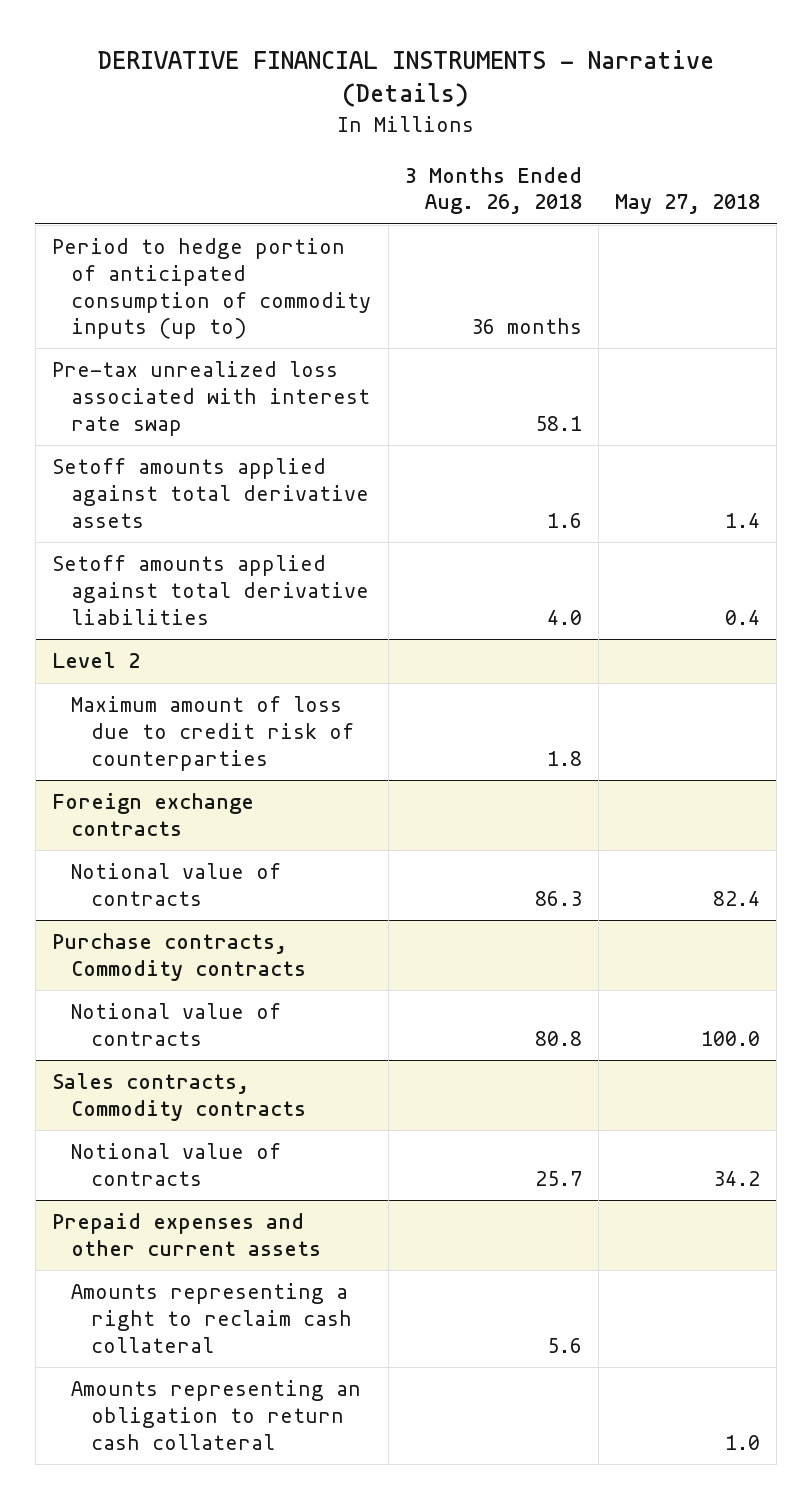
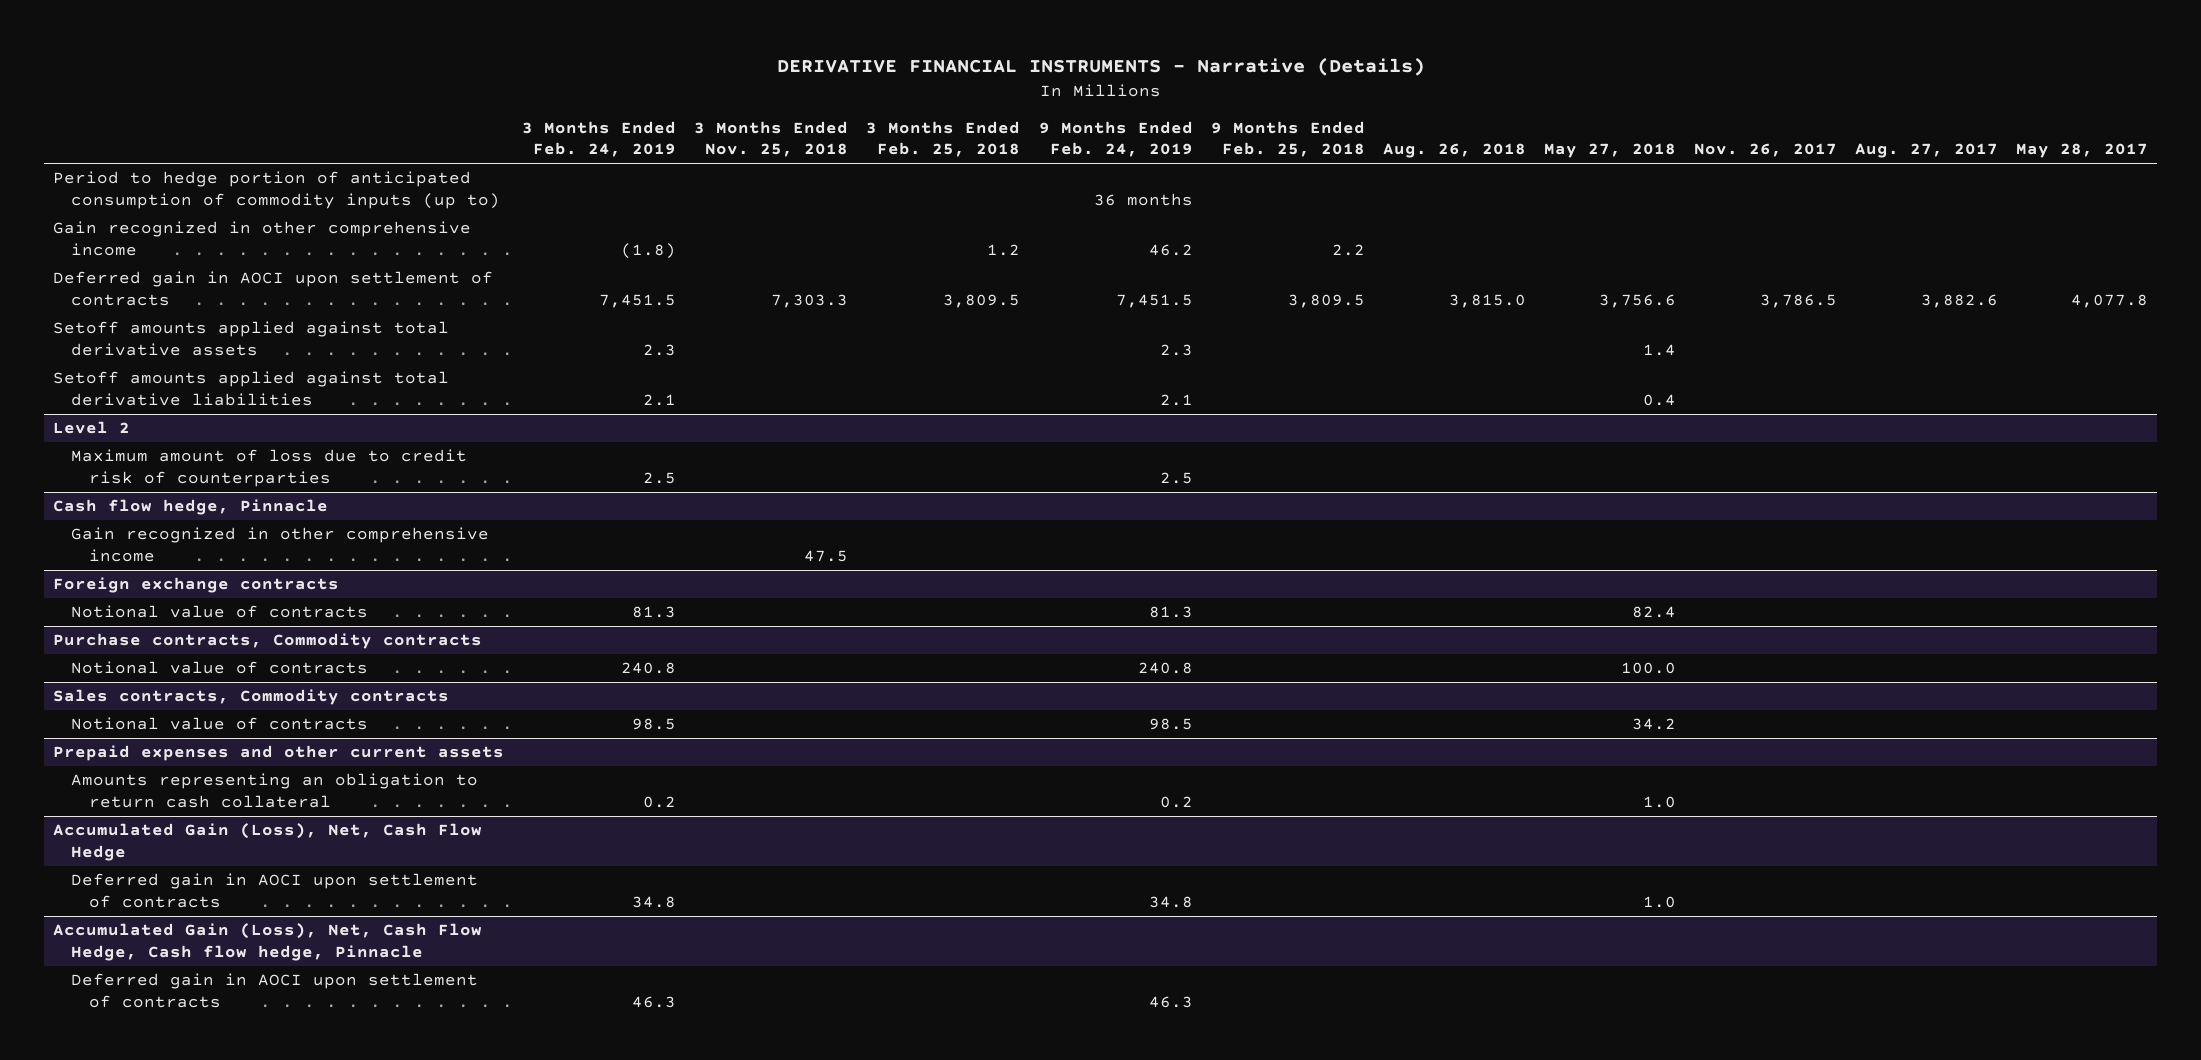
[404,166,582,215] 3 Months Ended Aug. 26, 2018 -> none
none -> [522,120,677,158] 3 Months Ended Feb. 24, 2019
none -> [694,120,849,158] 3 Months Ended Nov. 25, 2018
none -> [866,120,1021,158] 3 Months Ended Feb. 25, 2018
none -> [1038,120,1193,158] 9 Months Ended Feb. 24, 2019
none -> [1210,120,1365,158] 9 Months Ended Feb. 25, 2018
none -> [1382,143,1526,159] Aug. 26, 2018
none -> [1693,143,1837,158] Nov. 26, 2017
none -> [1854,143,1998,159] Aug. 27, 2017
none -> [2015,143,2148,159] May 28, 2017
[51,361,371,436] Pre-tax unrealized loss associated with interest rate swap -> none
none -> [53,221,472,256] Gain recognized in other comprehensive income
none -> [53,271,494,306] Deferred gain in AOCI upon settlement of contracts
none -> [53,499,329,516] Cash flow hedge, Pinnacle
none -> [71,527,490,562] Gain recognized in other comprehensive income
[71,1283,352,1353] Amounts representing a right to reclaim cash collateral -> none
none -> [53,823,483,861] Accumulated Gain (Loss), Net, Cash Flow Hedge
none -> [71,873,479,908] Deferred gain in AOCI upon settlement of contracts
none -> [53,923,483,961] Accumulated Gain (Loss), Net, Cash Flow Hedge, Cash flow hedge, Pinnacle
none -> [71,973,479,1008] Deferred gain in AOCI upon settlement of contracts

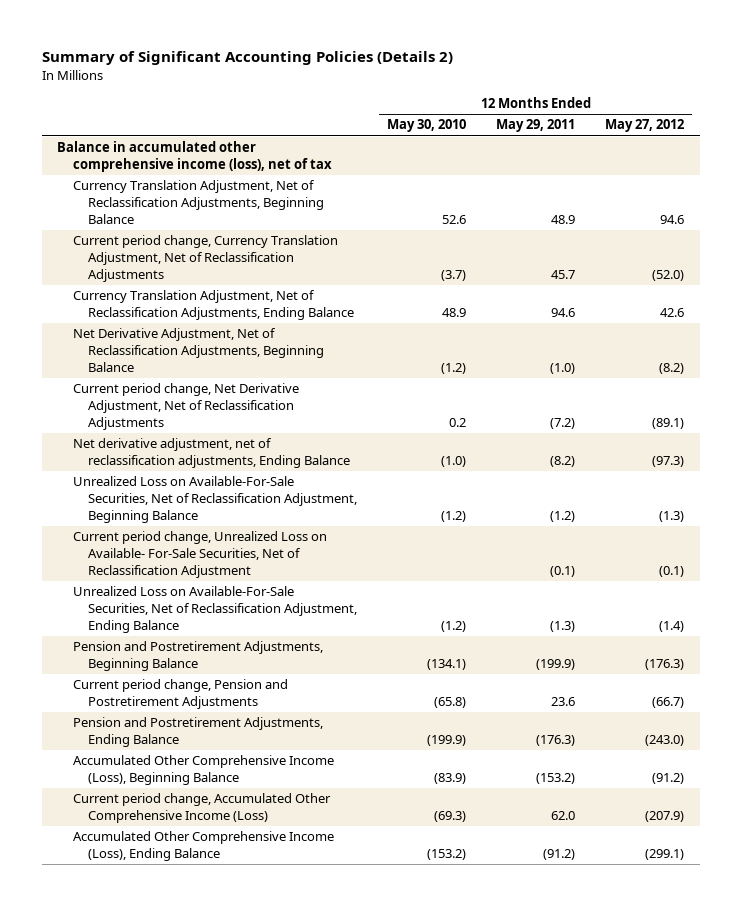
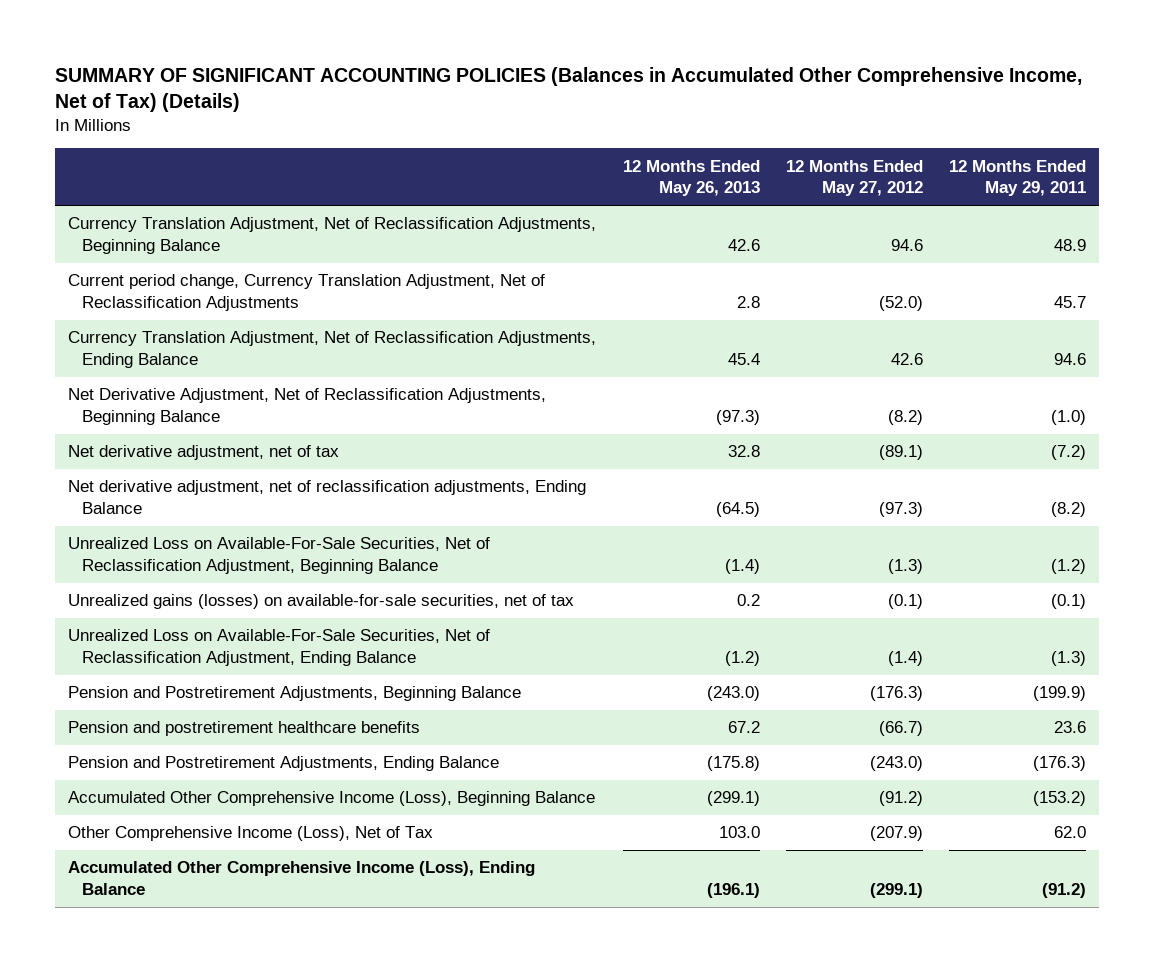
[42,51,454,66] Summary of Significant Accounting Policies (Details 2) -> [55,66,1083,113] SUMMARY OF SIGNIFICANT ACCOUNTING POLICIES (Balances in Accumulated Other Comprehensive Income, Net of Tax) (Details)
[386,119,466,133] May 30, 2010 -> none
none -> [622,159,760,197] 12 Months Ended May 26, 2013
[57,141,332,172] Balance in accumulated other comprehensive income (loss), net of tax -> none
[72,383,299,430] Current period change, Net Derivative Adjustment, Net of Reclassification Adjustments -> [68,445,340,461] Net derivative adjustment, net of tax
[72,531,327,578] Current period change, Unrealized Loss on Available- For-Sale Securities, Net of Reclassification Adjustment -> [68,594,575,610] Unrealized gains (losses) on available-for-sale securities, net of tax
[72,679,288,709] Current period change, Pension and Postretirement Adjustments -> [68,721,421,737] Pension and postretirement healthcare benefits
[72,793,331,823] Current period change, Accumulated Other Comprehensive Income (Loss) -> [68,826,434,842] Other Comprehensive Income (Loss), Net of Tax

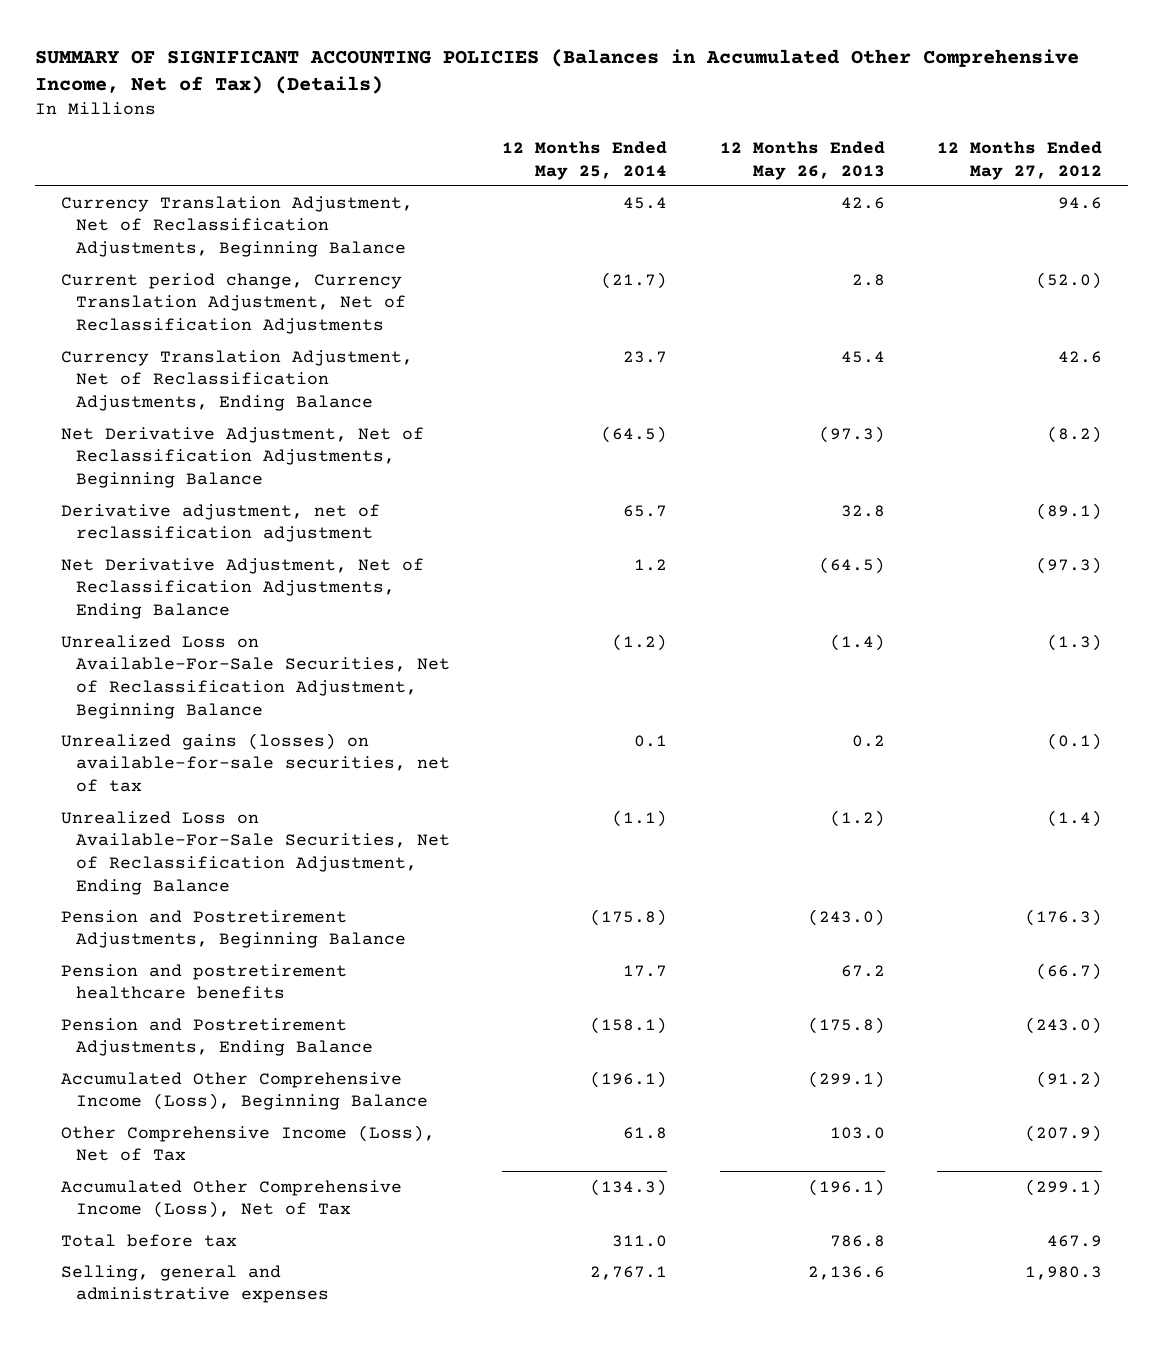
[949,159,1087,197] 12 Months Ended May 29, 2011 -> none
none -> [502,140,668,180] 12 Months Ended May 25, 2014
[68,445,340,461] Net derivative adjustment, net of tax -> [61,503,381,543] Derivative adjustment, net of reclassification adjustment
[68,480,587,515] Net derivative adjustment, net of reclassification adjustments, Ending Balance -> [61,557,425,620] Net Derivative Adjustment, Net of Reclassification Adjustments, Ending Balance
[68,861,536,896] Accumulated Other Comprehensive Income (Loss), Ending Balance -> [61,1179,403,1219] Accumulated Other Comprehensive Income (Loss), Net of Tax
none -> [61,1233,238,1247] Total before tax
none -> [61,1264,330,1304] Selling, general and administrative expenses

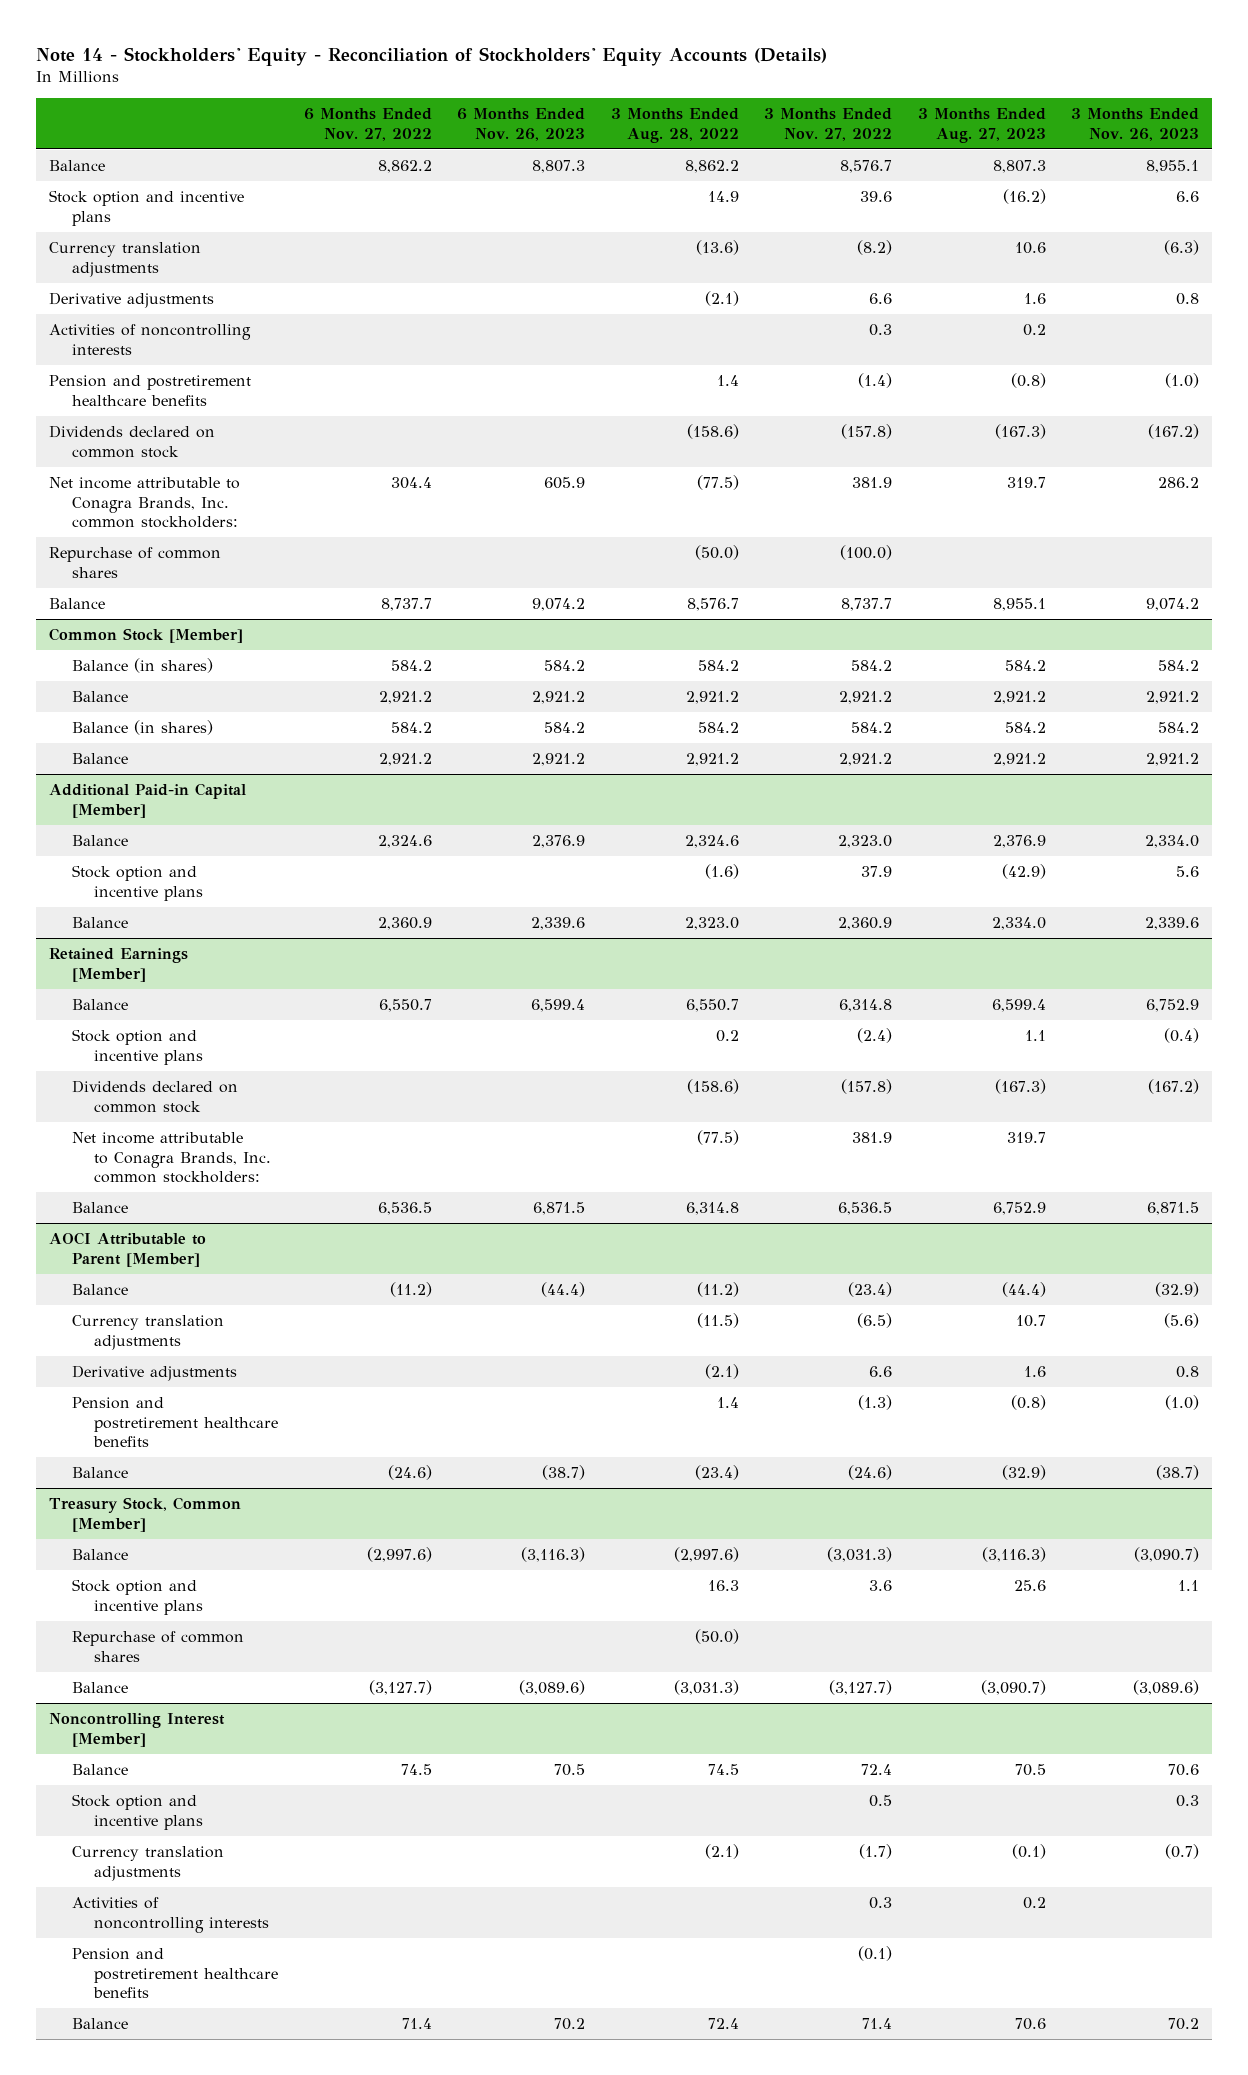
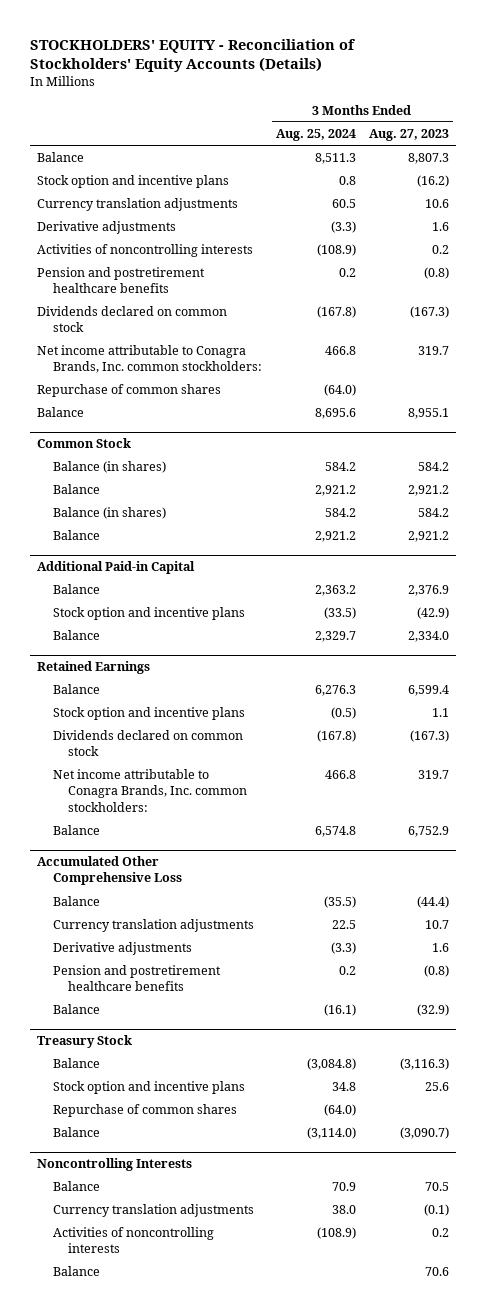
[36,46,828,66] Note 14 - Stockholders' Equity - Reconciliation of Stockholders' Equity Accounts (Details) -> [30,38,356,73] STOCKHOLDERS' EQUITY - Reconciliation of Stockholders' Equity Accounts (Details)
[303,108,432,141] 6 Months Ended Nov. 27, 2022 -> none
[457,108,586,141] 6 Months Ended Nov. 26, 2023 -> none
[610,108,739,143] 3 Months Ended Aug. 28, 2022 -> none
[764,108,893,141] 3 Months Ended Nov. 27, 2022 -> none
[1071,108,1200,141] 3 Months Ended Nov. 26, 2023 -> none
none -> [275,129,356,142] Aug. 25, 2024
[48,627,243,643] Common Stock [Member] -> [37,438,132,449] Common Stock
[48,782,246,818] Additional Paid-in Capital [Member] -> [37,561,196,575] Additional Paid-in Capital
[48,947,188,982] Retained Earnings [Member] -> [37,661,151,675] Retained Earnings
[48,1231,206,1267] AOCI Attributable to Parent [Member] -> [37,856,182,886] Accumulated Other Comprehensive Loss
[48,1496,241,1532] Treasury Stock, Common [Member] -> [37,1035,133,1049] Treasury Stock
[48,1712,225,1747] Noncontrolling Interest [Member] -> [37,1158,193,1172] Noncontrolling Interests
[71,1793,204,1830] Stock option and incentive plans -> none
[71,1947,279,1999] Pension and postretirement healthcare benefits -> none

